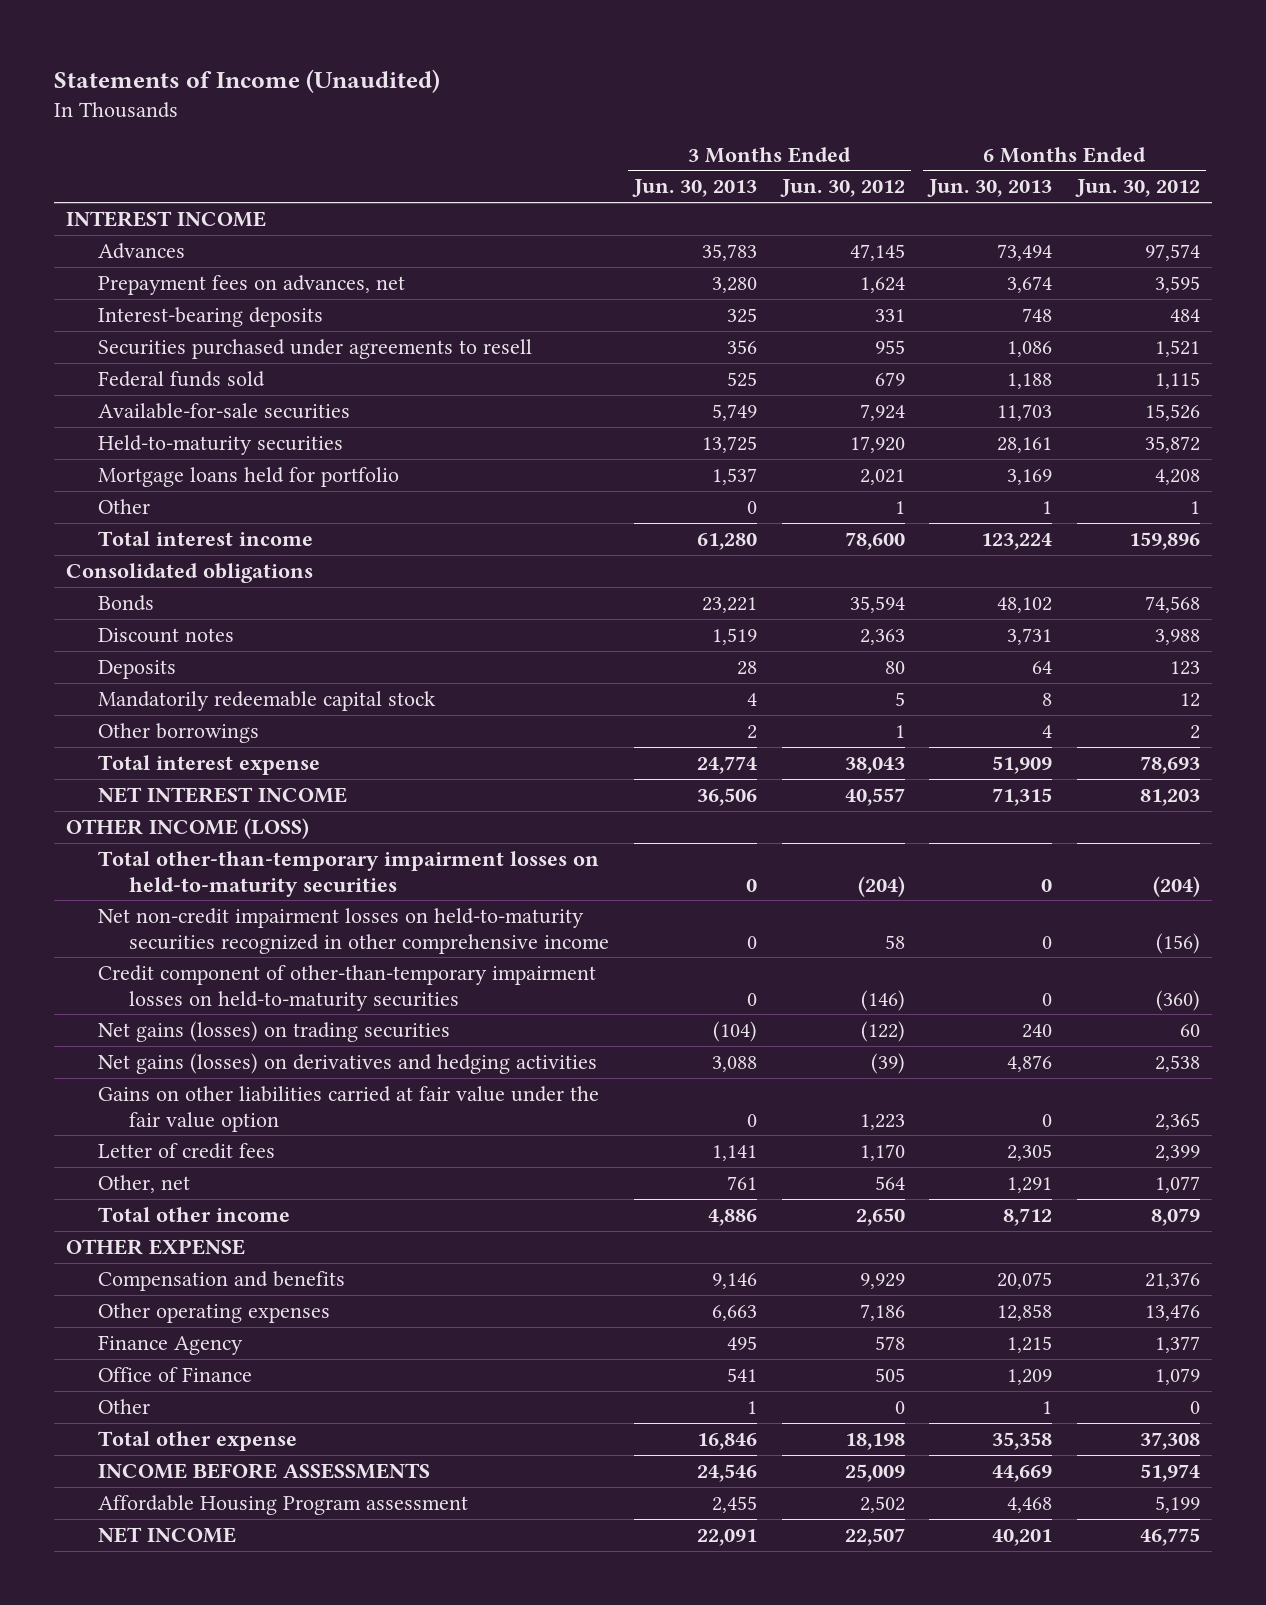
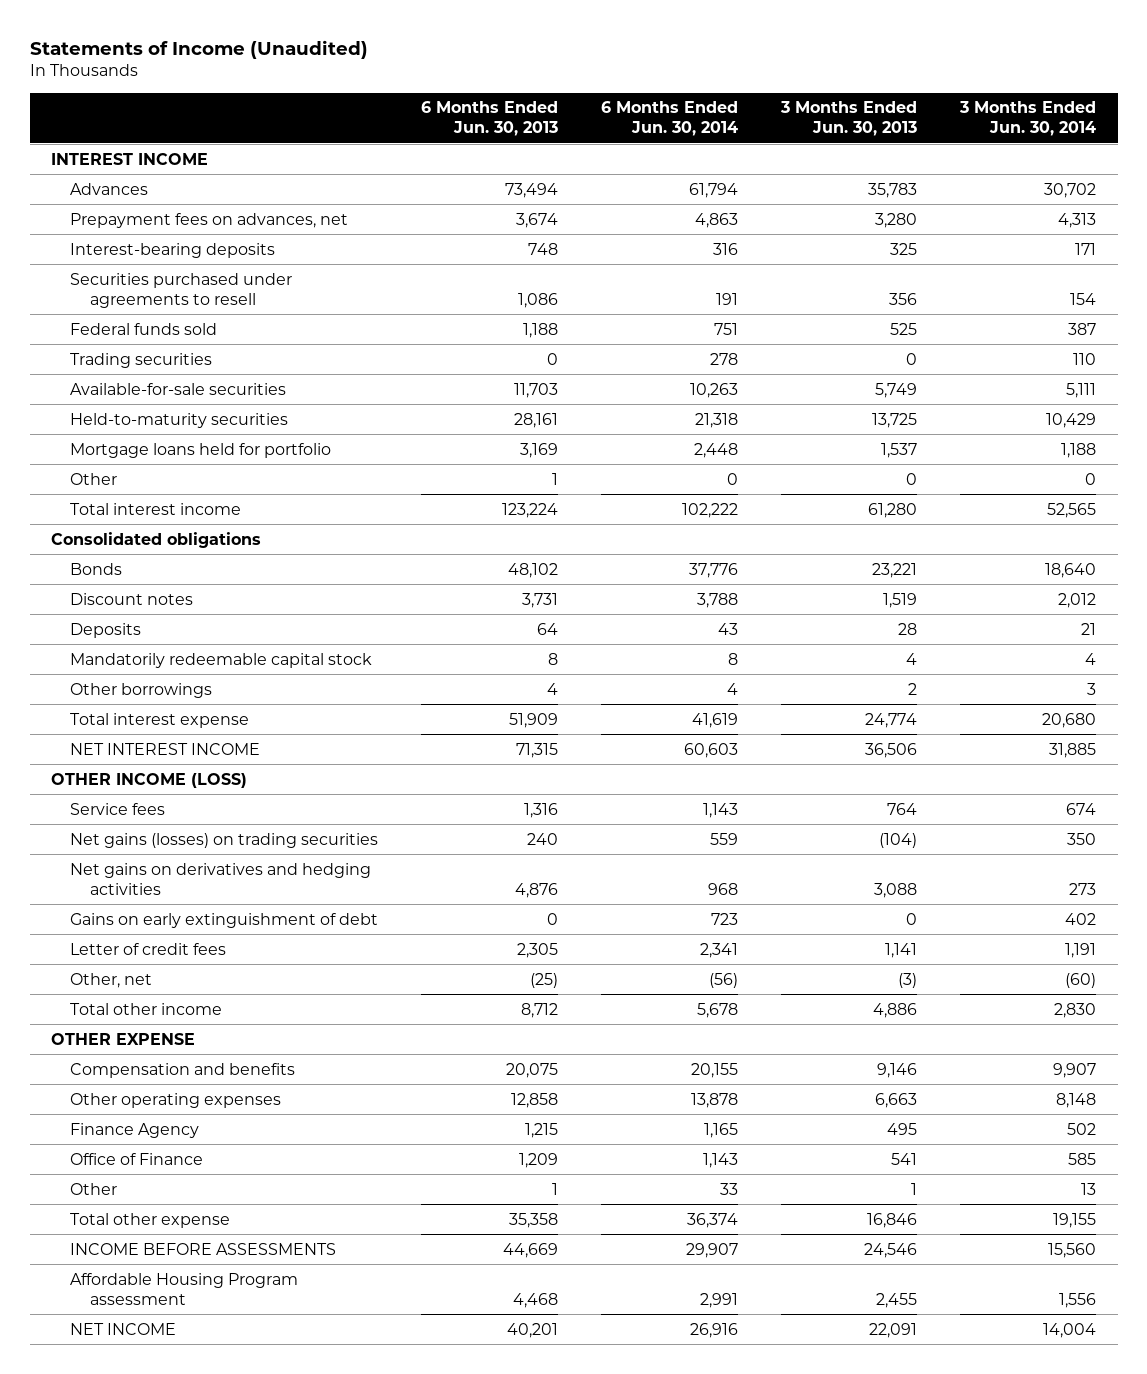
[779,179,905,198] Jun. 30, 2012 -> none
[1074,179,1200,198] Jun. 30, 2012 -> none
none -> [601,101,739,137] 6 Months Ended Jun. 30, 2014
none -> [959,101,1097,137] 3 Months Ended Jun. 30, 2014
none -> [70,352,213,368] Trading securities
[97,850,599,897] Total other-than-temporary impairment losses on held-to-maturity securities -> none
[97,907,610,954] Net non-credit impairment losses on held-to-maturity securities recognized in other comprehensive income -> none
[97,964,596,1011] Credit component of other-than-temporary impairment losses on held-to-maturity securities -> none
none -> [70,802,166,815] Service fees
[97,1085,599,1132] Gains on other liabilities carried at fair value under the fair value option -> none
[97,1052,597,1074] Net gains (losses) on derivatives and hedging activities -> [70,862,372,895] Net gains on derivatives and hedging activities
none -> [70,912,379,928] Gains on early extinguishment of debt
[726,1175,757,1190] 761 -> [898,972,918,988] (3)
[1007,1176,1053,1193] 1,291 -> [530,972,559,988] (25)

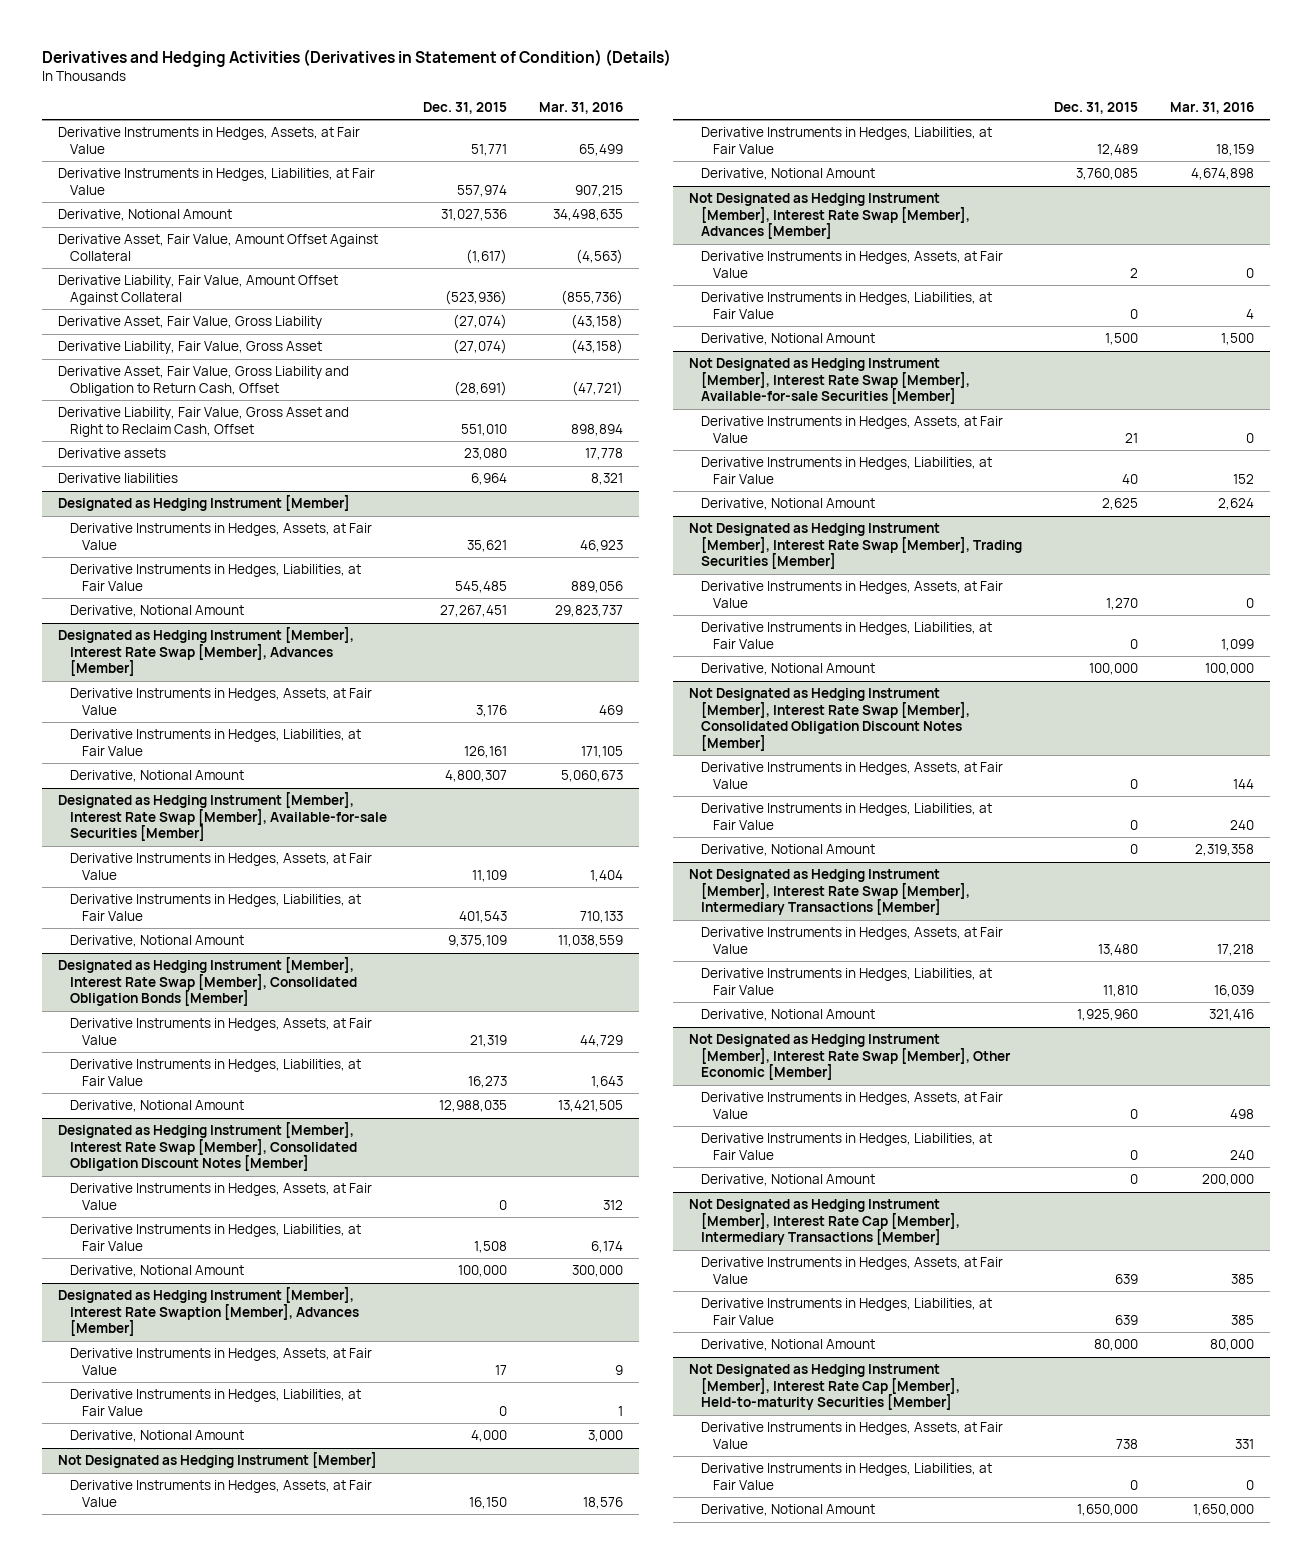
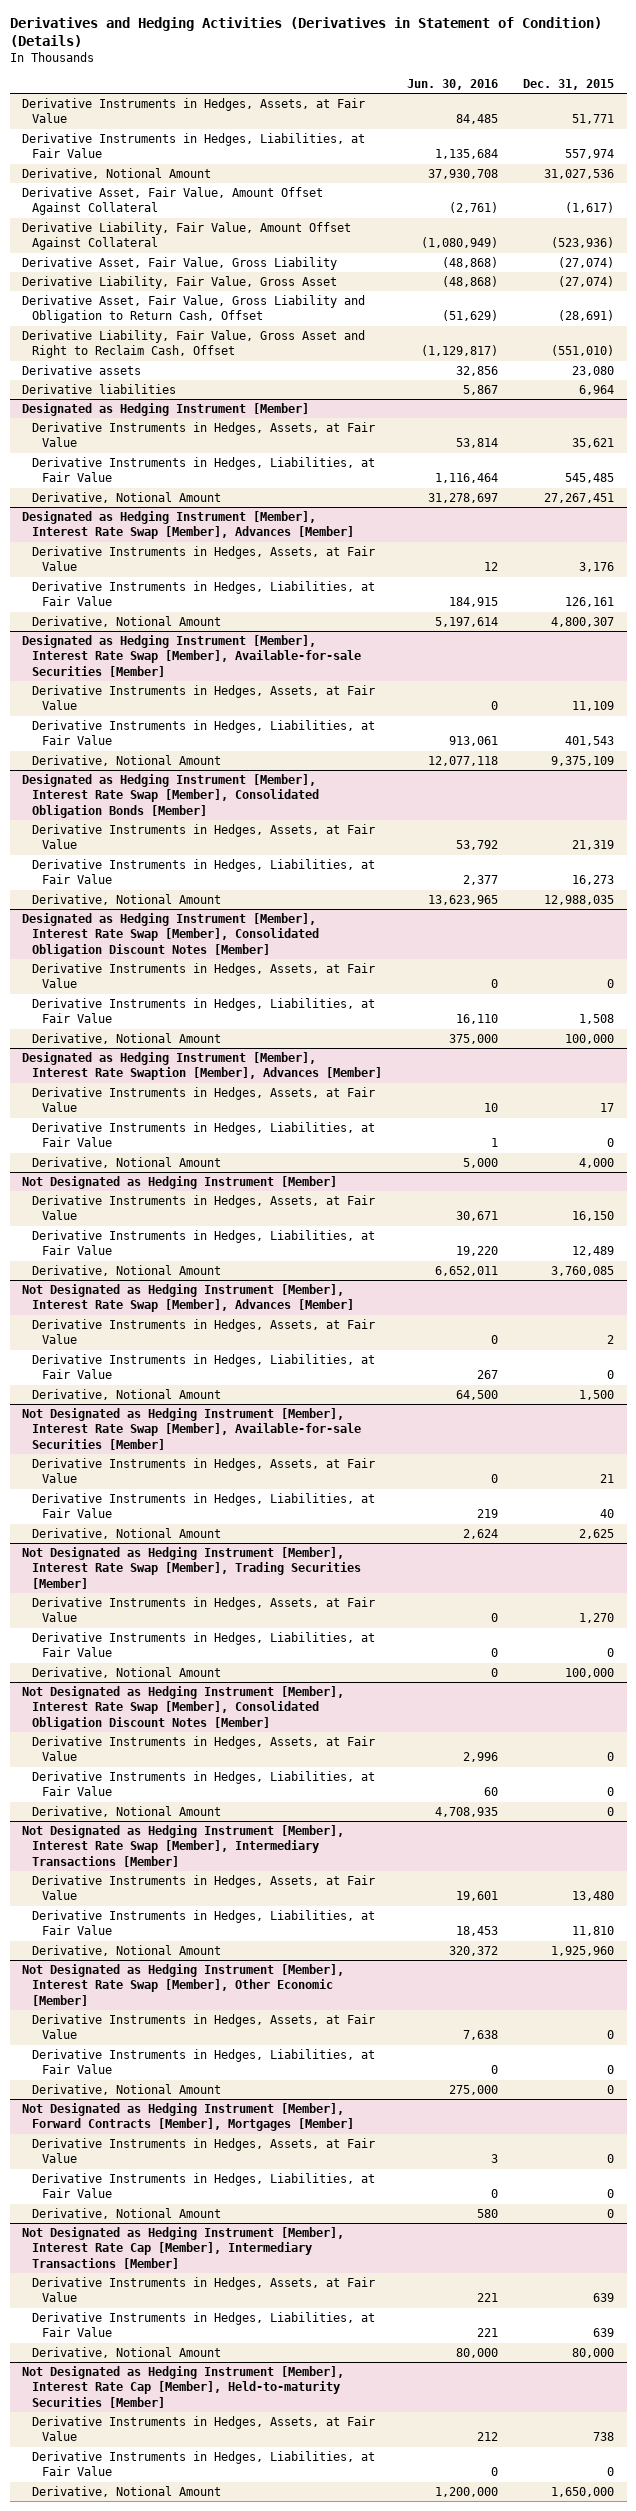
[538,101,623,114] Mar. 31, 2016 -> none
none -> [407,79,499,91] Jun. 30, 2016
[460,423,507,436] 551,010 -> [551,345,615,357] (551,010)
none -> [22,2102,354,2132] Not Designated as Hedging Instrument [Member], Forward Contracts [Member], Mortgages [Member]
none -> [31,2137,375,2164] Derivative Instruments in Hedges, Assets, at Fair Value
none -> [31,2172,375,2199] Derivative Instruments in Hedges, Liabilities, at Fair Value
none -> [31,2207,221,2219] Derivative, Notional Amount

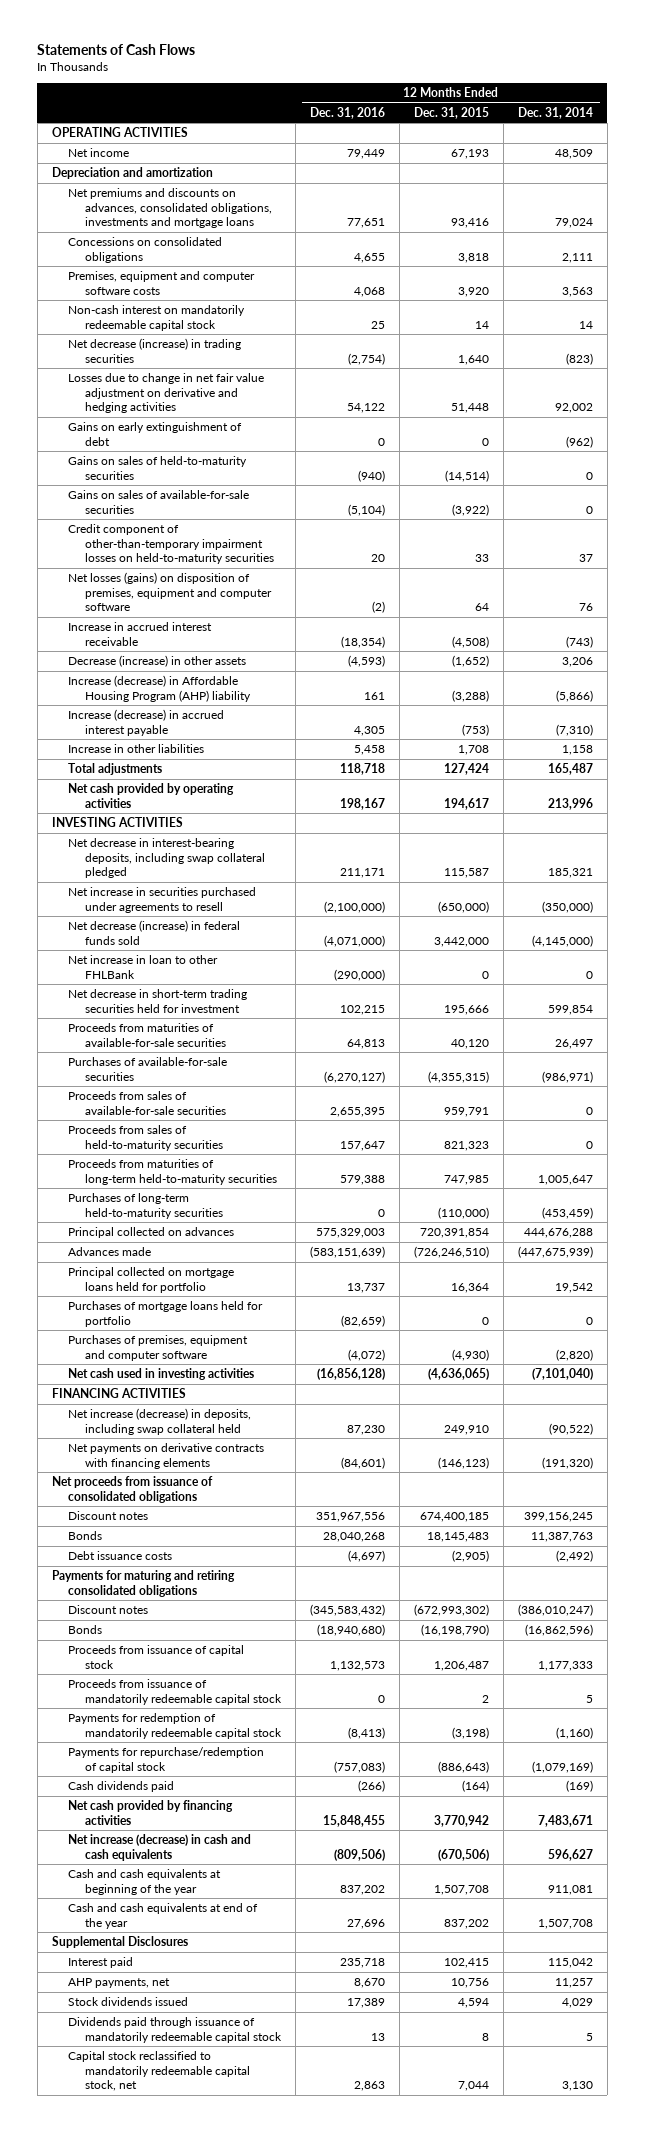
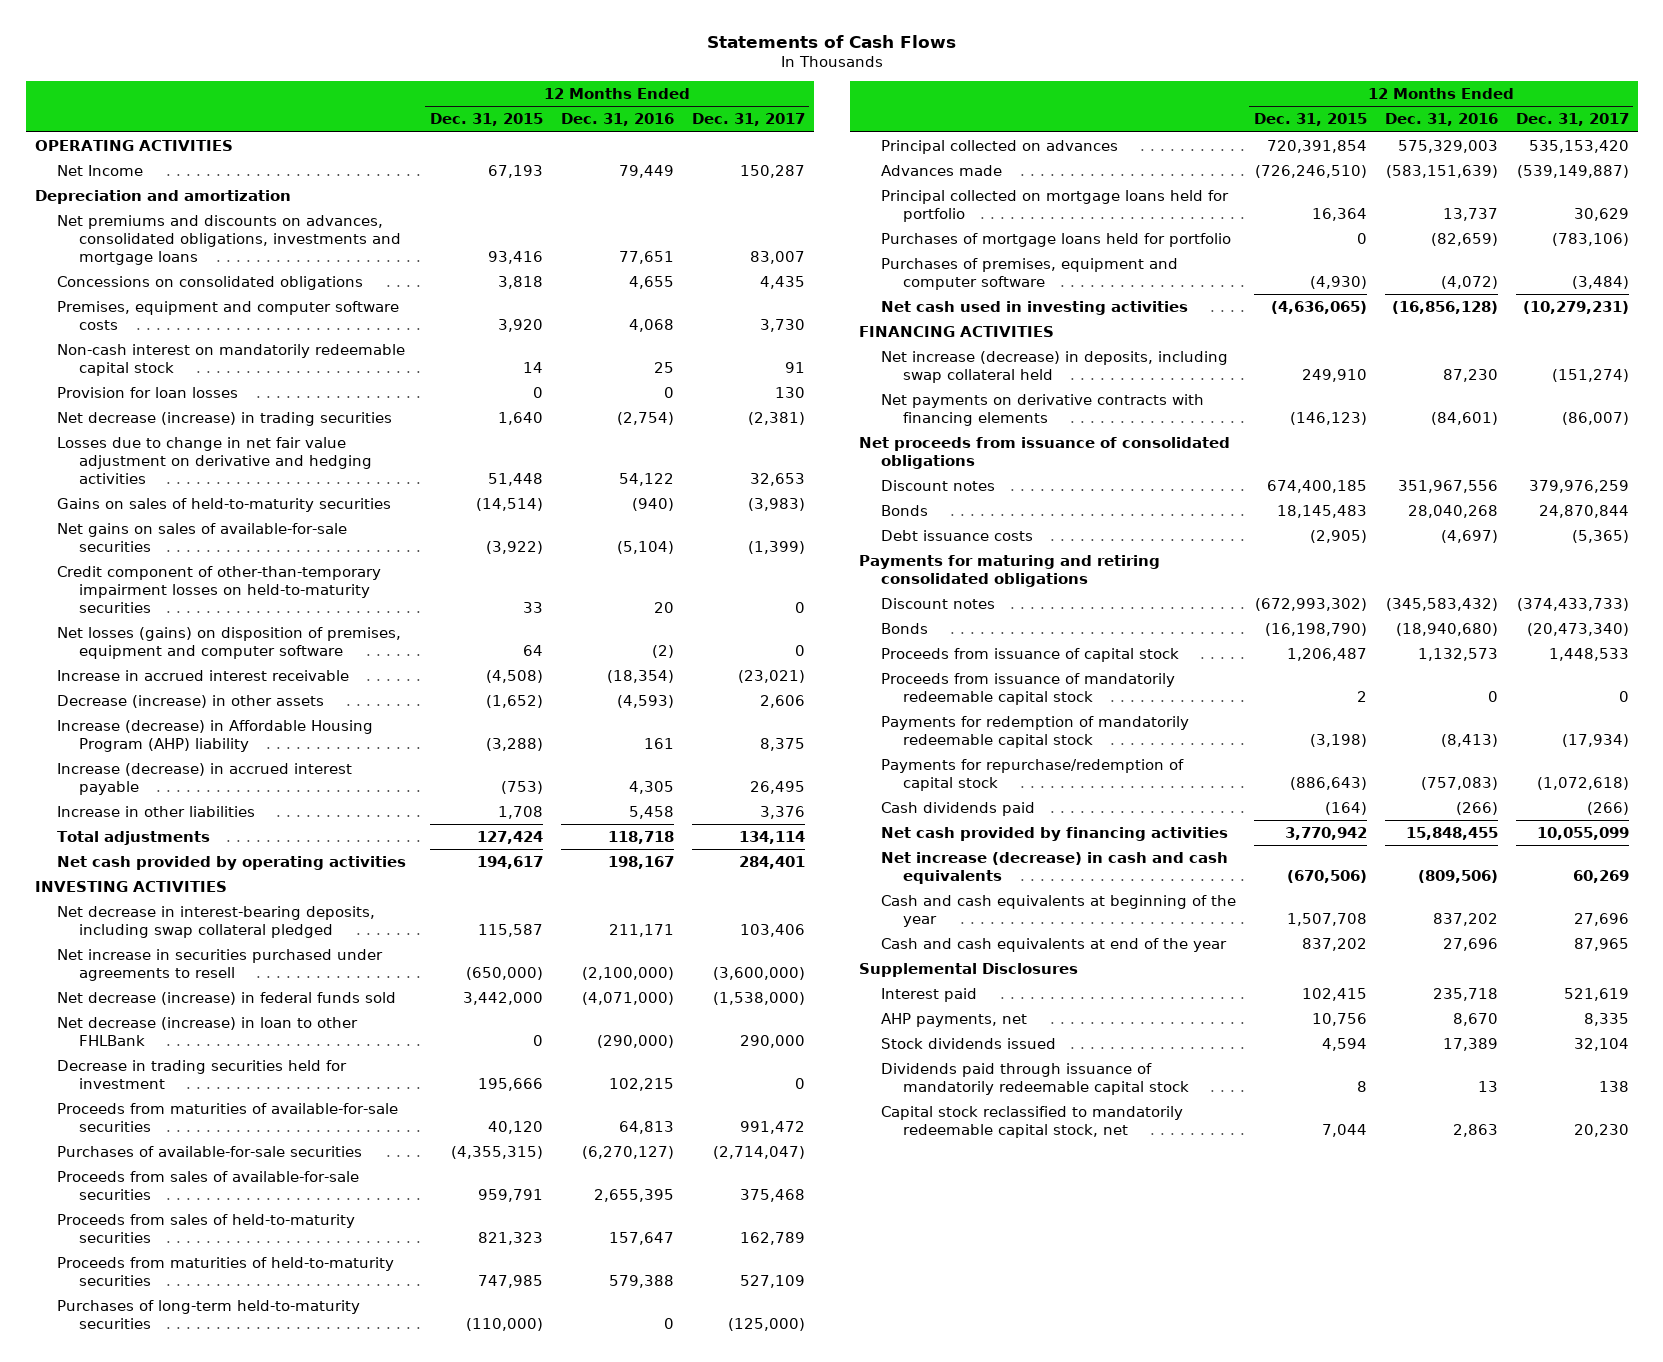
[517,106,593,119] Dec. 31, 2014 -> none
none -> [691,113,805,127] Dec. 31, 2017
[68,148,130,158] Net income -> [56,164,143,176] Net Income
none -> [56,386,238,398] Provision for loan losses
[68,422,243,446] Gains on early extinguishment of debt -> none
[68,490,250,514] Gains on sales of available-for-sale securities -> [56,522,347,552] Net gains on sales of available-for-sale securities
[68,955,219,979] Net increase in loan to other FHLBank -> [56,1016,358,1046] Net decrease (increase) in loan to other FHLBank
[68,989,248,1013] Net decrease in short-term trading securities held for investment -> [56,1059,347,1089] Decrease in trading securities held for investment
[68,1159,277,1185] Proceeds from maturities of long-term held-to-maturity securities -> [56,1256,394,1286] Proceeds from maturities of held-to-maturity securities

